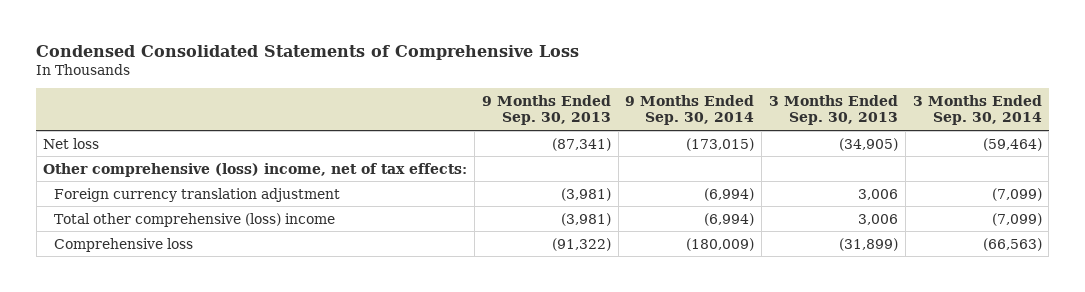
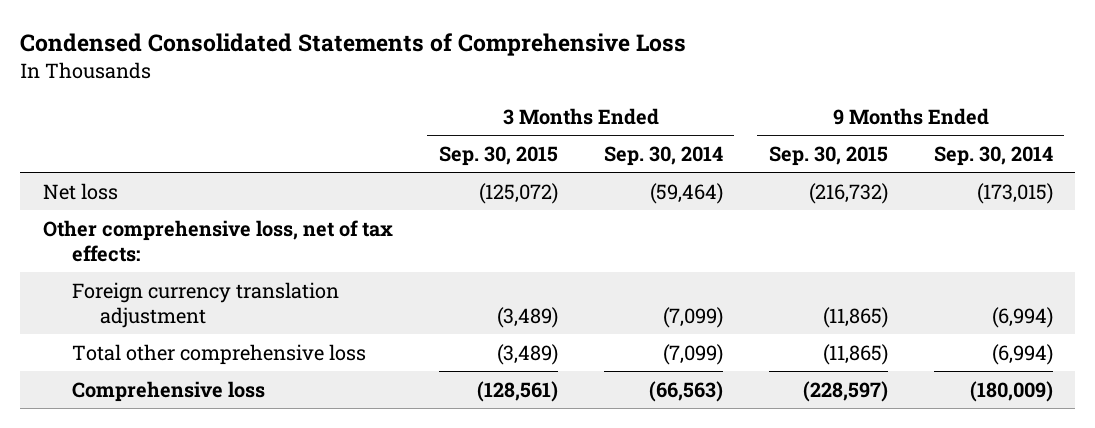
[481,94,611,126] 9 Months Ended Sep. 30, 2013 -> none
[769,94,899,126] 3 Months Ended Sep. 30, 2013 -> none
none -> [438,145,558,166] Sep. 30, 2015
none -> [768,145,888,166] Sep. 30, 2015
[43,162,468,177] Other comprehensive (loss) income, net of tax effects: -> [42,219,393,262] Other comprehensive loss, net of tax effects:
[54,212,336,227] Total other comprehensive (loss) income -> [71,343,366,365] Total other comprehensive loss

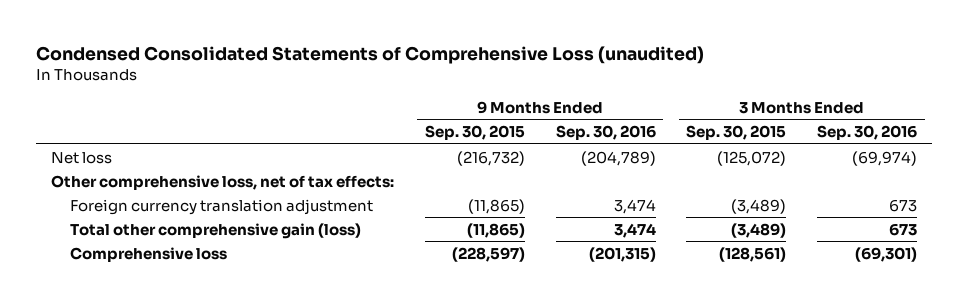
[20,33,687,57] Condensed Consolidated Statements of Comprehensive Loss -> [36,45,705,64] Condensed Consolidated Statements of Comprehensive Loss (unaudited)
[603,145,723,166] Sep. 30, 2014 -> none
[933,145,1053,166] Sep. 30, 2014 -> none
none -> [555,125,656,141] Sep. 30, 2016
none -> [817,125,918,141] Sep. 30, 2016
[71,343,366,365] Total other comprehensive loss -> [69,222,361,239] Total other comprehensive gain (loss)

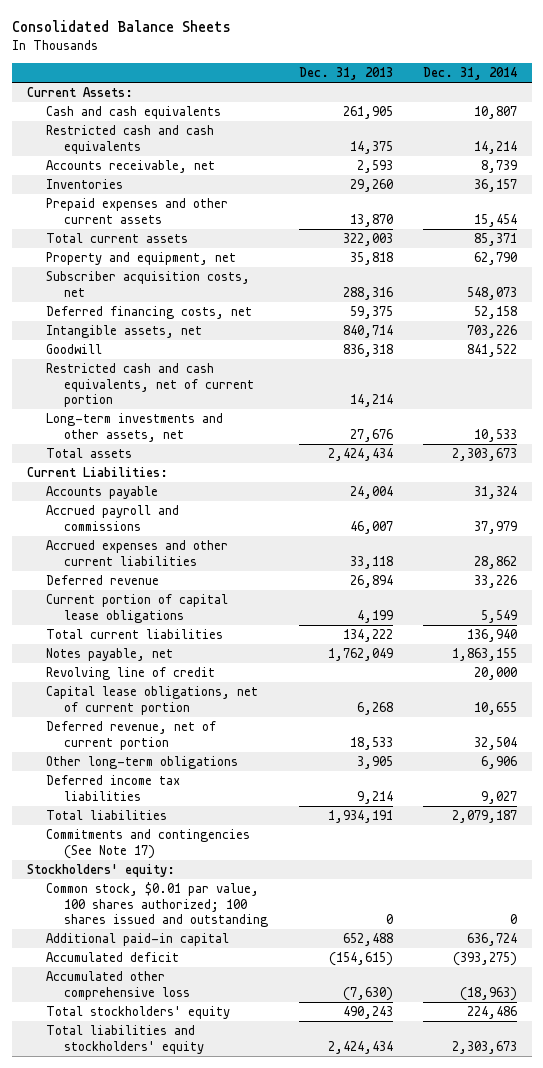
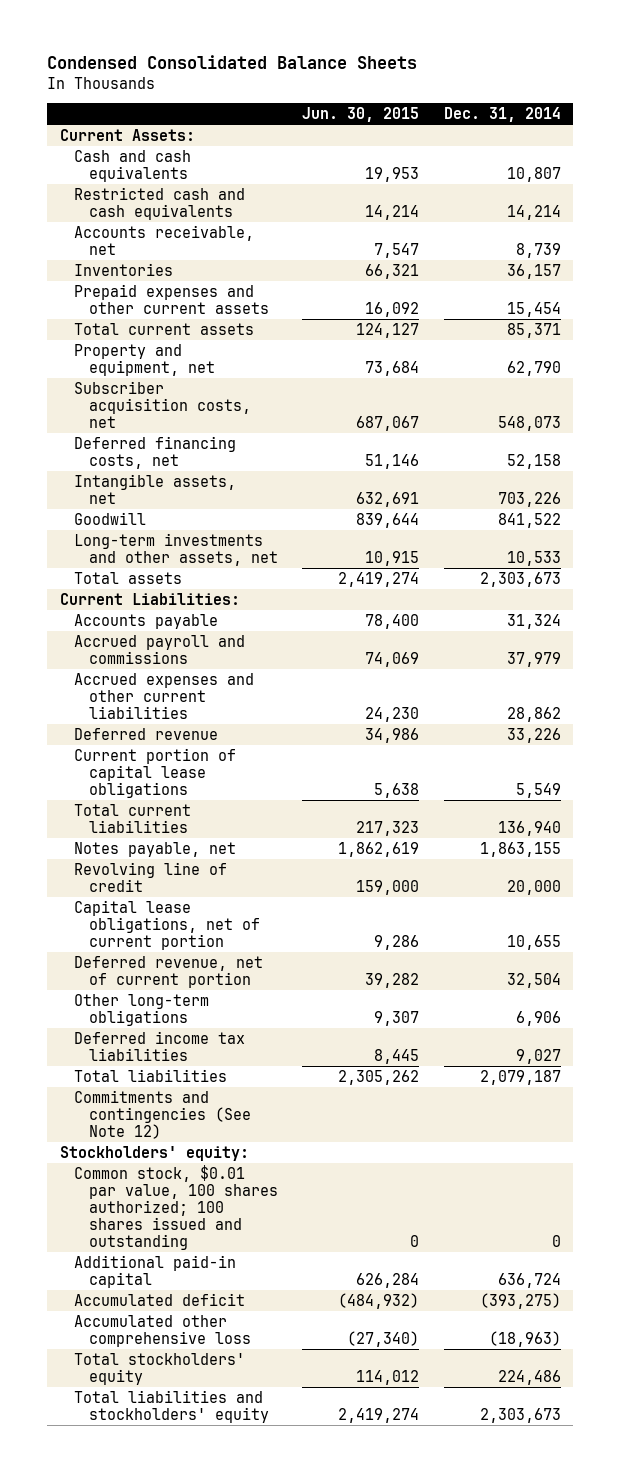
[11,20,231,33] Consolidated Balance Sheets -> [47,55,418,70] Condensed Consolidated Balance Sheets
[298,67,393,81] Dec. 31, 2013 -> none
none -> [302,106,420,122] Jun. 30, 2015
[45,363,255,408] Restricted cash and cash equivalents, net of current portion -> none
[45,829,250,859] Commitments and contingencies (See Note 17) -> [74,1089,251,1139] Commitments and contingencies (See Note 12)

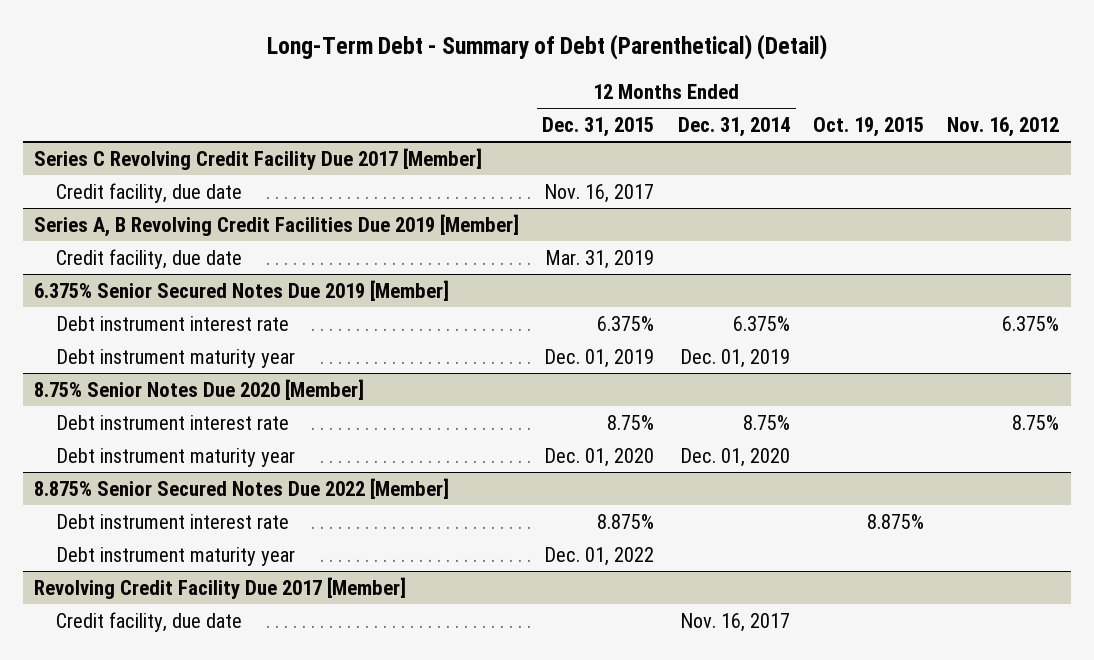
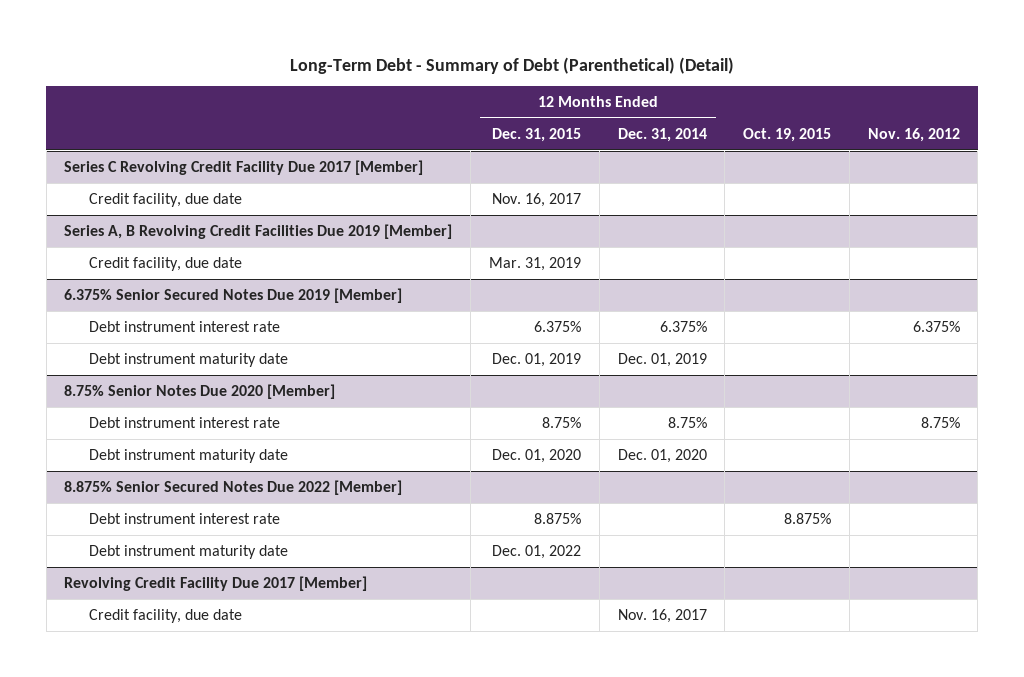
[55,348,295,368] Debt instrument maturity year -> [89,352,289,367] Debt instrument maturity date
[55,447,295,467] Debt instrument maturity year -> [89,448,289,463] Debt instrument maturity date
[55,546,295,566] Debt instrument maturity year -> [89,544,289,559] Debt instrument maturity date

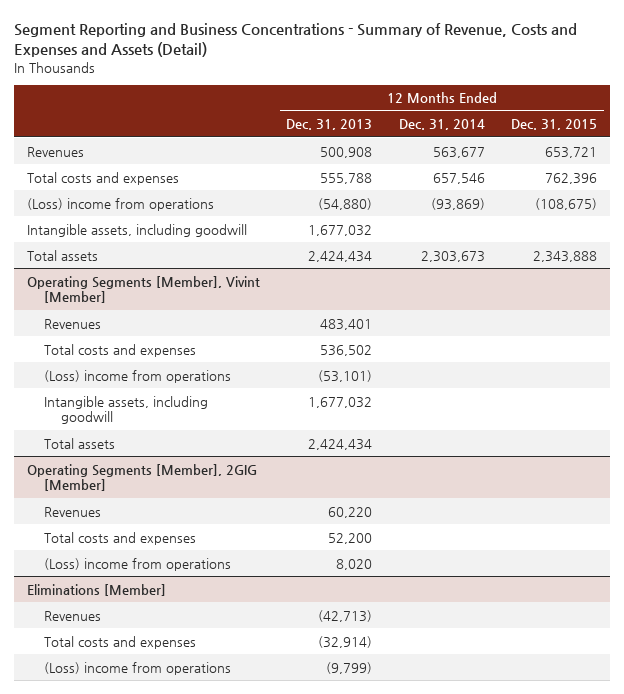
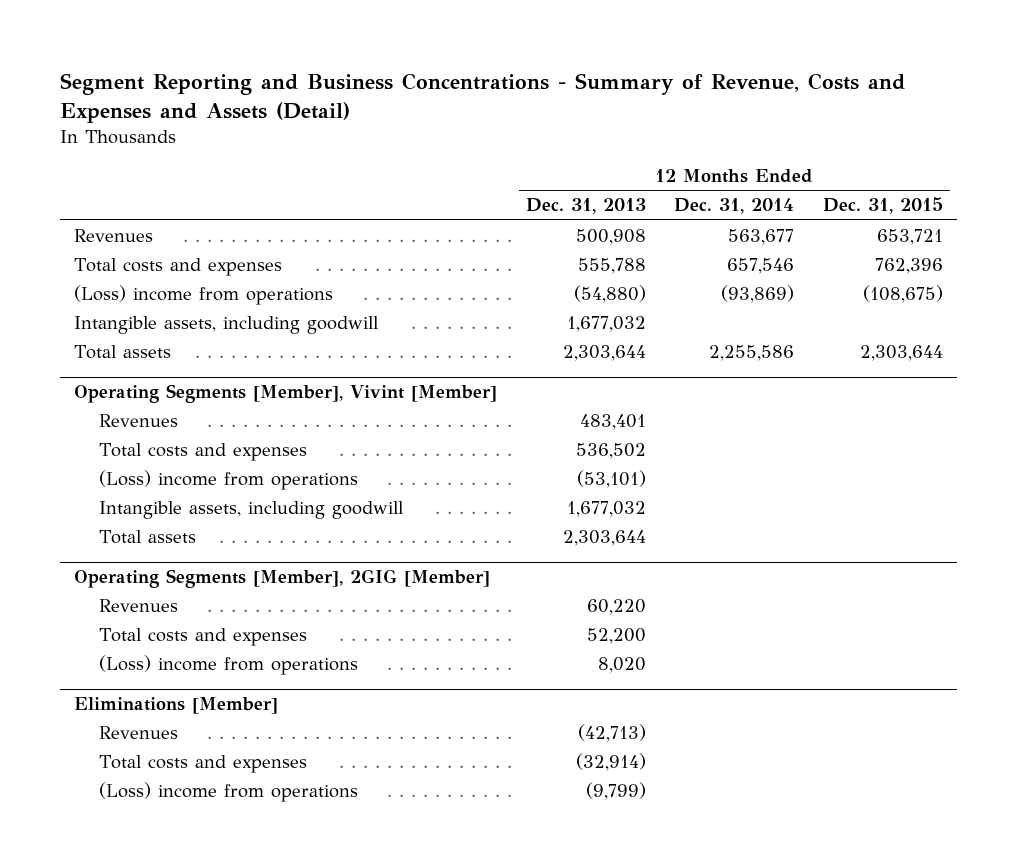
[308,250,373,262] 2,424,434 -> [562,344,646,361] 2,303,644
[420,250,485,262] 2,303,673 -> [709,344,795,361] 2,255,586
[532,250,597,262] 2,343,888 -> [859,344,943,361] 2,303,644
[308,438,373,450] 2,424,434 -> [562,529,646,546] 2,303,644

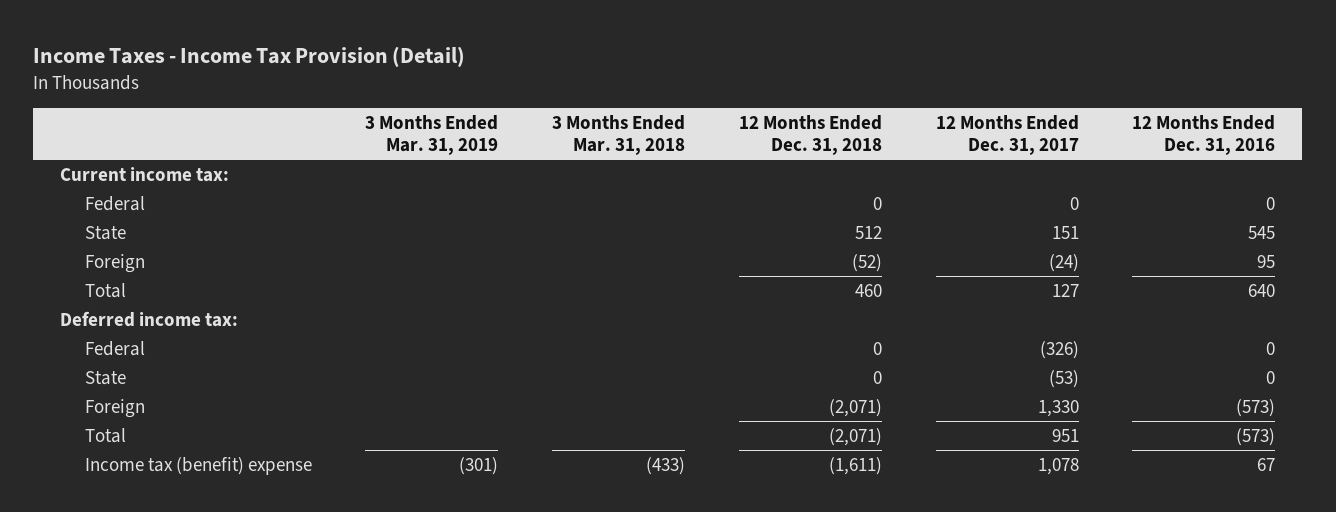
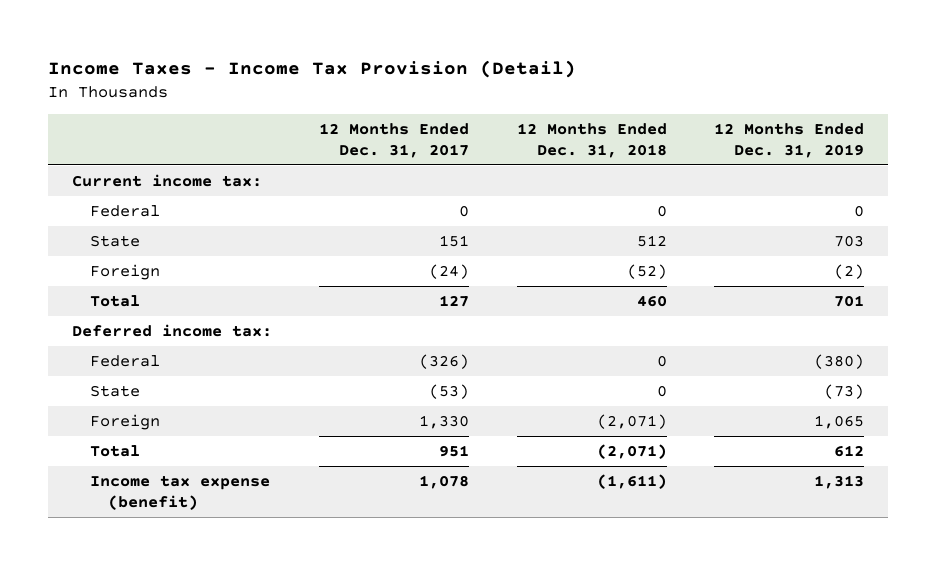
[365,114,499,156] 3 Months Ended Mar. 31, 2019 -> none
[552,114,686,156] 3 Months Ended Mar. 31, 2018 -> none
[1132,114,1276,156] 12 Months Ended Dec. 31, 2016 -> none
none -> [713,122,864,158] 12 Months Ended Dec. 31, 2019
[84,456,312,475] Income tax (benefit) expense -> [89,474,270,510] Income tax expense (benefit)

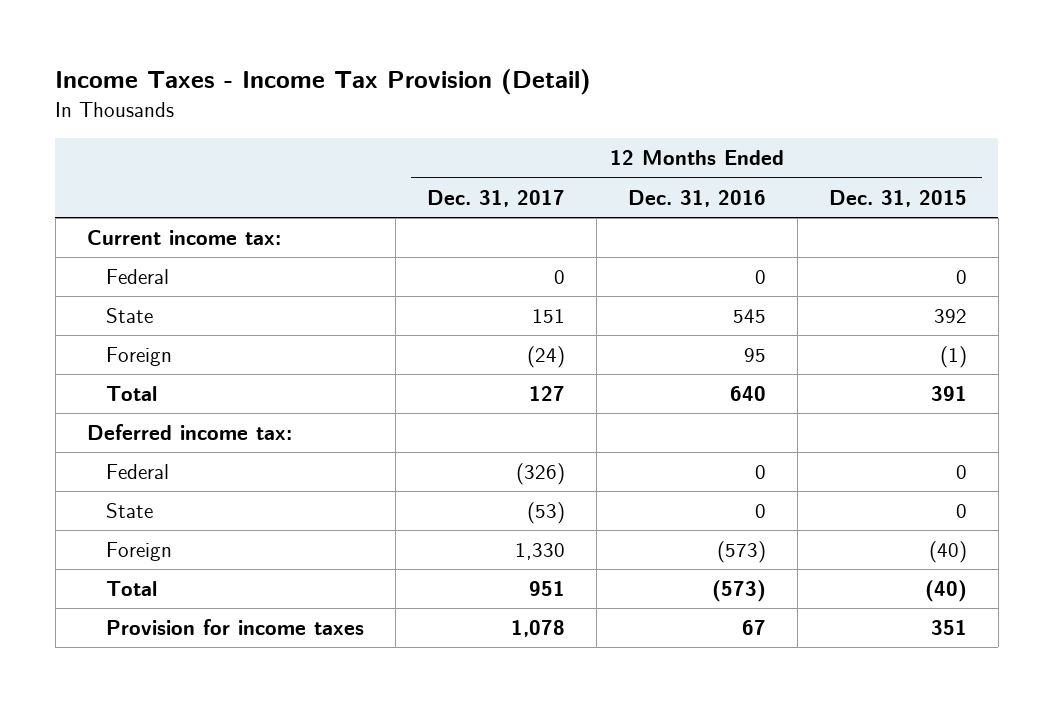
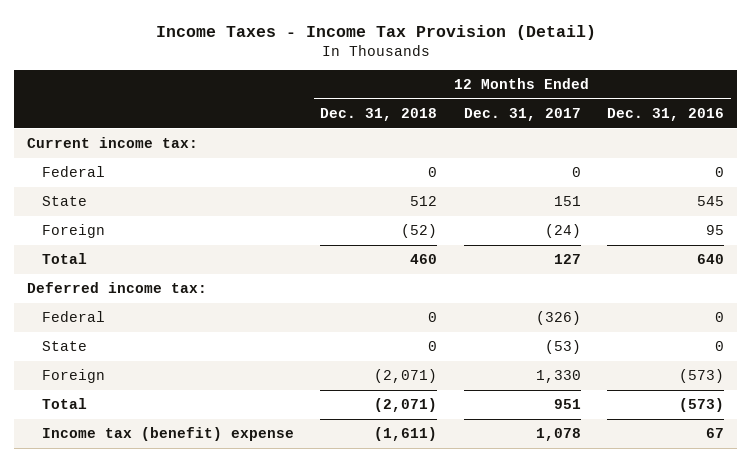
[828,189,967,207] Dec. 31, 2015 -> none
none -> [320,108,438,122] Dec. 31, 2018
[105,619,364,636] Provision for income taxes -> [42,427,295,442] Income tax (benefit) expense

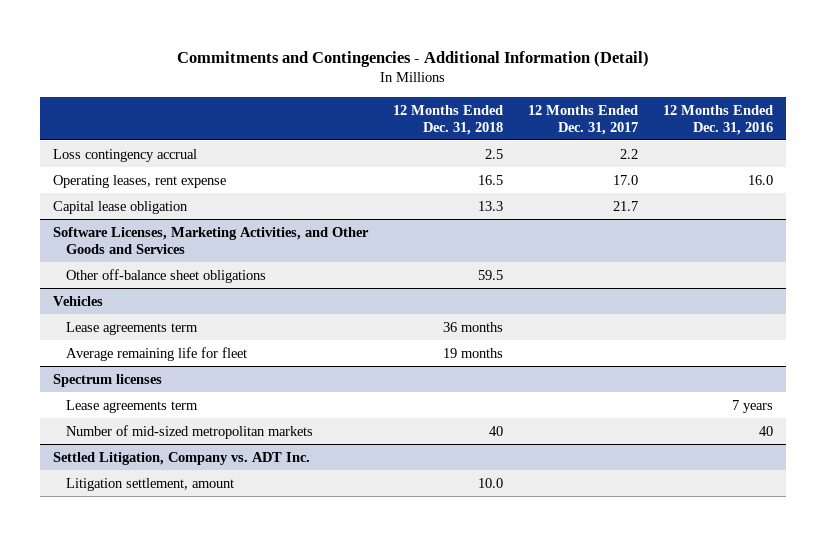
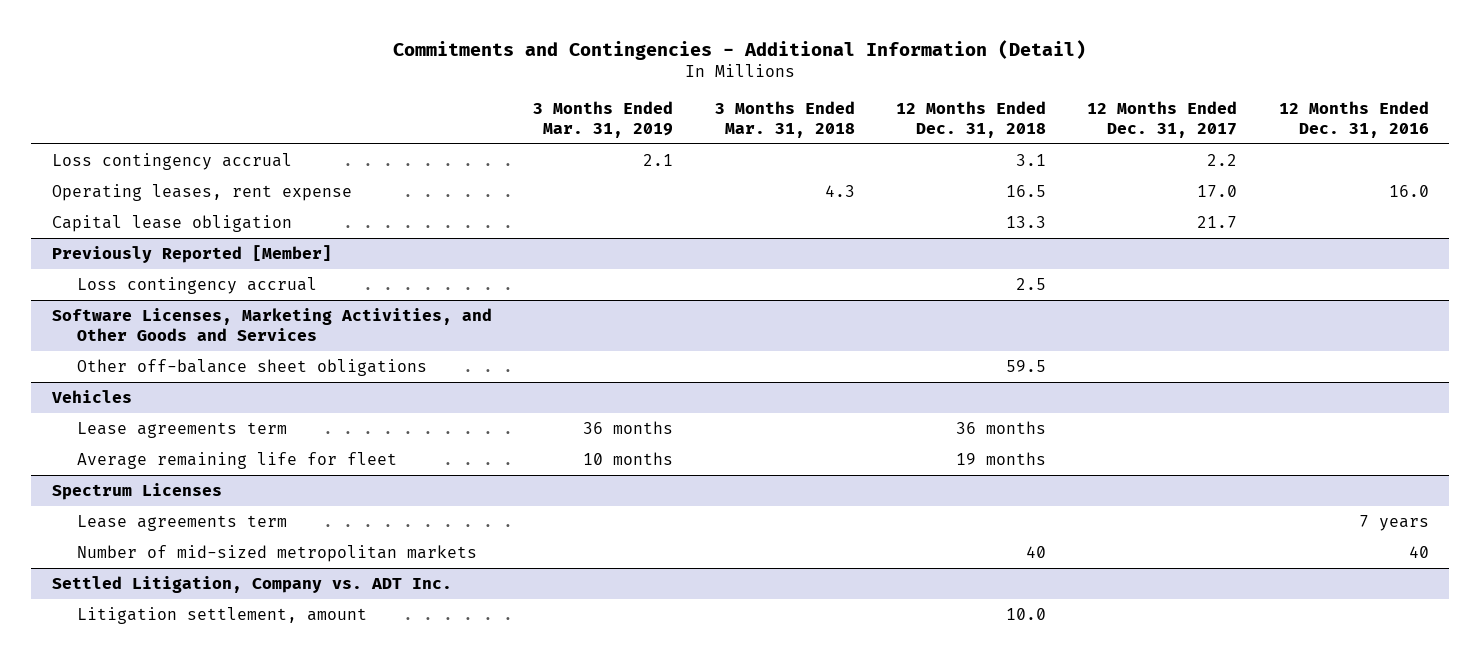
none -> [533,101,674,139] 3 Months Ended Mar. 31, 2019
none -> [714,101,855,139] 3 Months Ended Mar. 31, 2018
[484,148,503,159] 2.5 -> [1015,153,1046,166] 3.1
none -> [52,244,333,263] Previously Reported [Member]
none -> [76,276,317,294] Loss contingency accrual
[52,373,162,387] Spectrum licenses -> [52,482,223,500] Spectrum Licenses

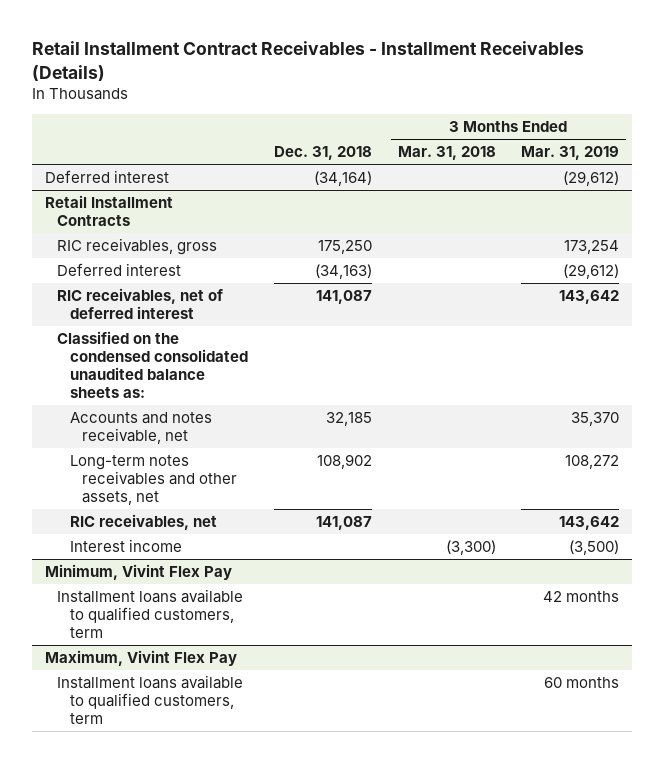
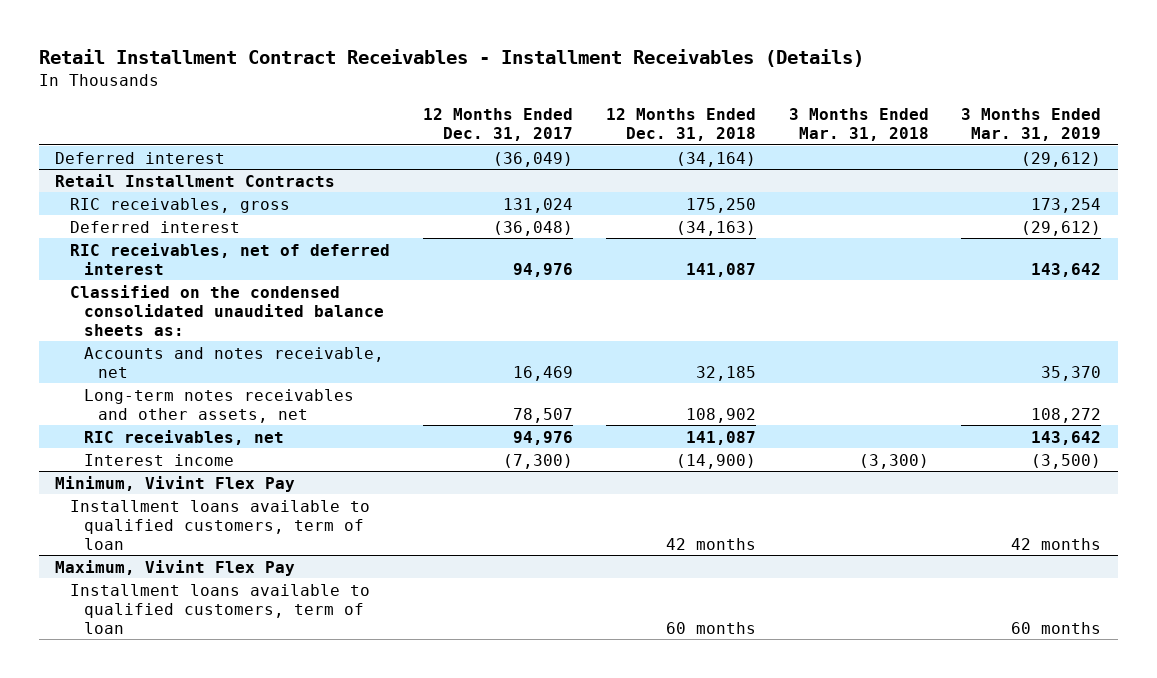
[273,146,372,161] Dec. 31, 2018 -> none
none -> [422,107,573,141] 12 Months Ended Dec. 31, 2017
none -> [605,107,756,141] 12 Months Ended Dec. 31, 2018
[57,588,244,639] Installment loans available to qualified customers, term -> [69,499,370,550] Installment loans available to qualified customers, term of loan
[57,674,244,725] Installment loans available to qualified customers, term -> [69,583,370,634] Installment loans available to qualified customers, term of loan

